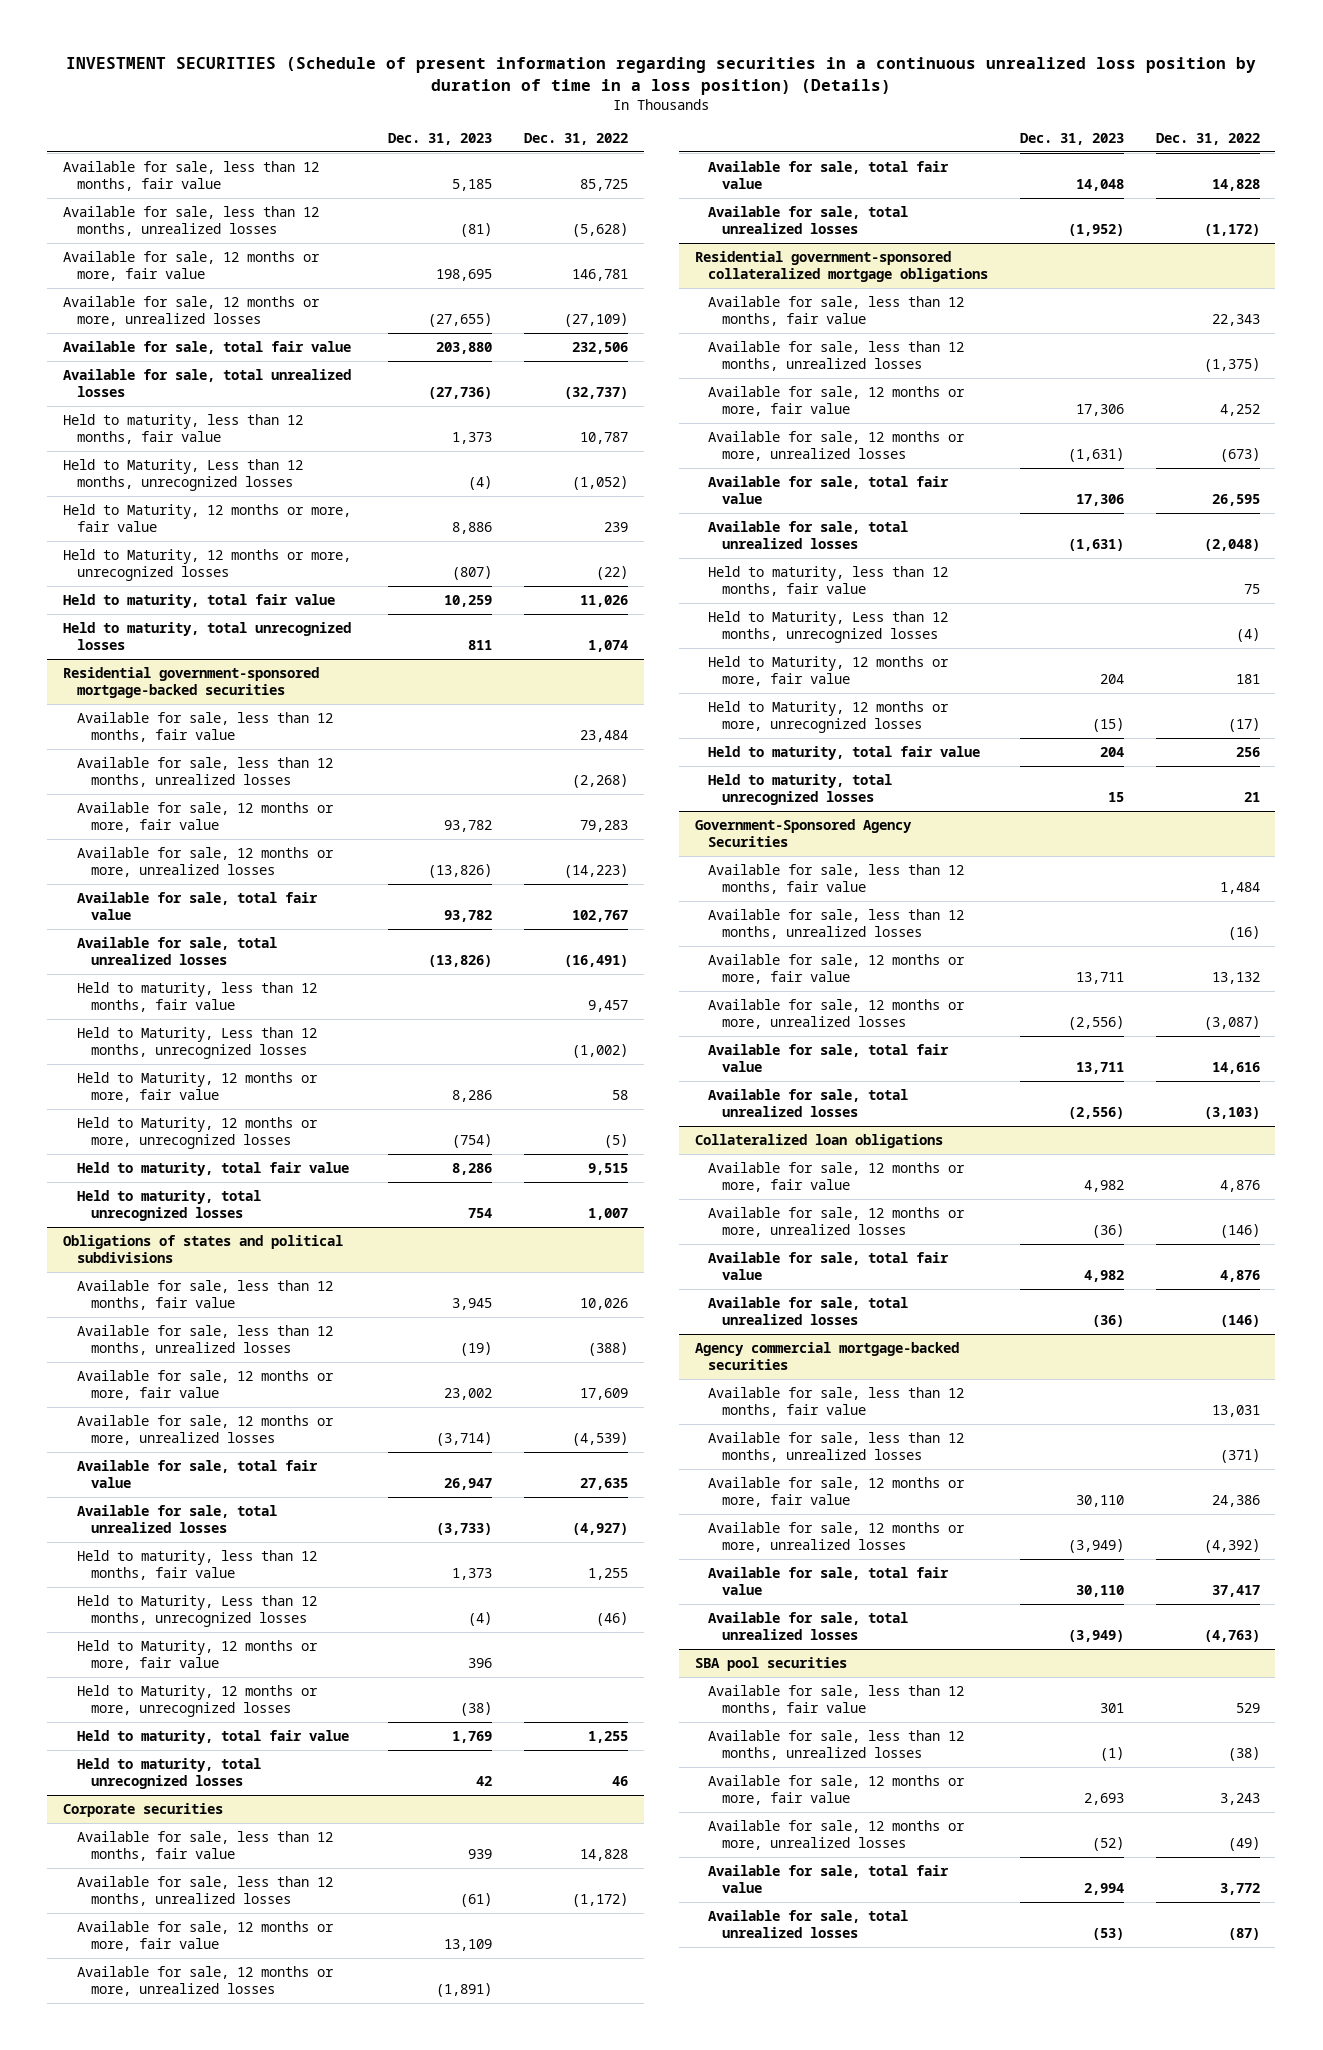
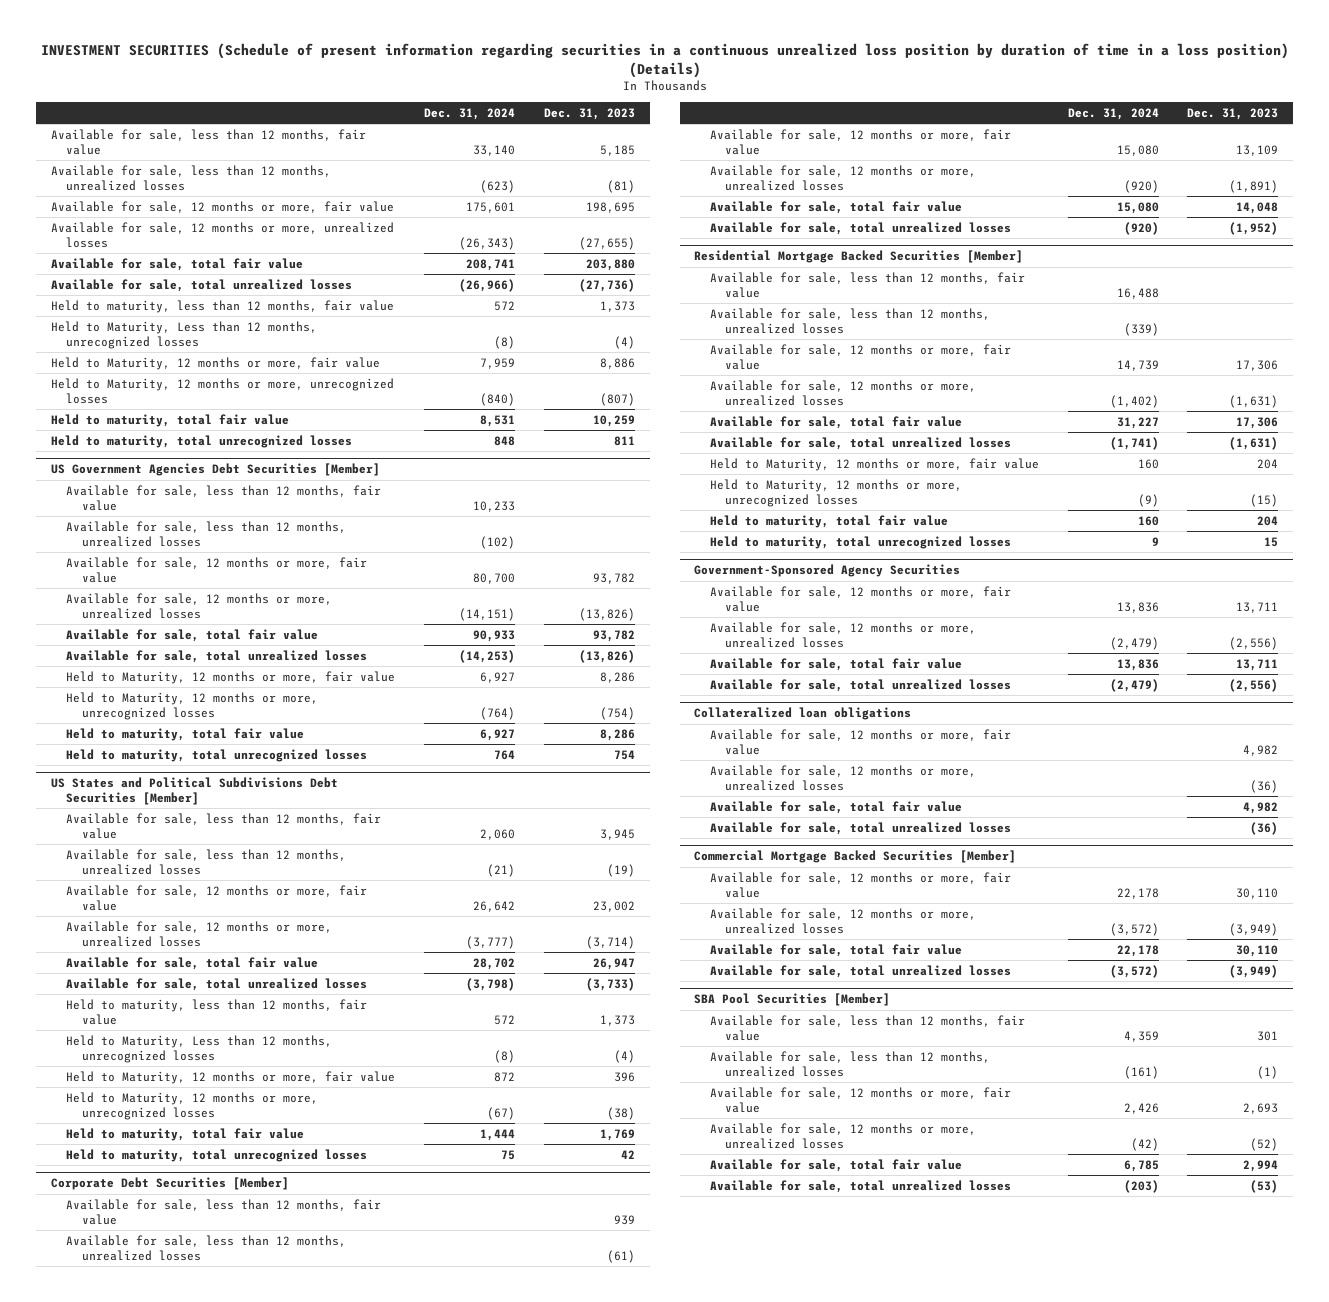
[523,132,628,145] Dec. 31, 2022 -> none
none -> [424,107,516,120] Dec. 31, 2024
[63,666,320,698] Residential government-sponsored mortgage-backed securities -> [50,463,380,477] US Government Agencies Debt Securities [Member]
[76,981,317,1012] Held to maturity, less than 12 months, fair value -> none
[76,1026,317,1059] Held to Maturity, Less than 12 months, unrecognized losses -> none
[63,1234,344,1263] Obligations of states and political subdivisions -> [50,777,338,805] US States and Political Subdivisions Debt Securities [Member]
[63,1802,224,1817] Corporate securities -> [50,1177,289,1191] Corporate Debt Securities [Member]
[694,250,989,282] Residential government-sponsored collateralized mortgage obligations -> [694,250,1024,264] Residential Mortgage Backed Securities [Member]
[708,565,949,596] Held to maturity, less than 12 months, fair value -> none
[708,610,949,643] Held to Maturity, Less than 12 months, unrecognized losses -> none
[708,863,965,894] Available for sale, less than 12 months, fair value -> none
[708,908,965,939] Available for sale, less than 12 months, unrealized losses -> none
[708,1386,965,1417] Available for sale, less than 12 months, fair value -> none
[708,1431,965,1462] Available for sale, less than 12 months, unrealized losses -> none
[694,1341,959,1370] Agency commercial mortgage-backed securities -> [694,850,1017,864] Commercial Mortgage Backed Securities [Member]
[694,1656,847,1671] SBA pool securities -> [694,993,891,1007] SBA Pool Securities [Member]

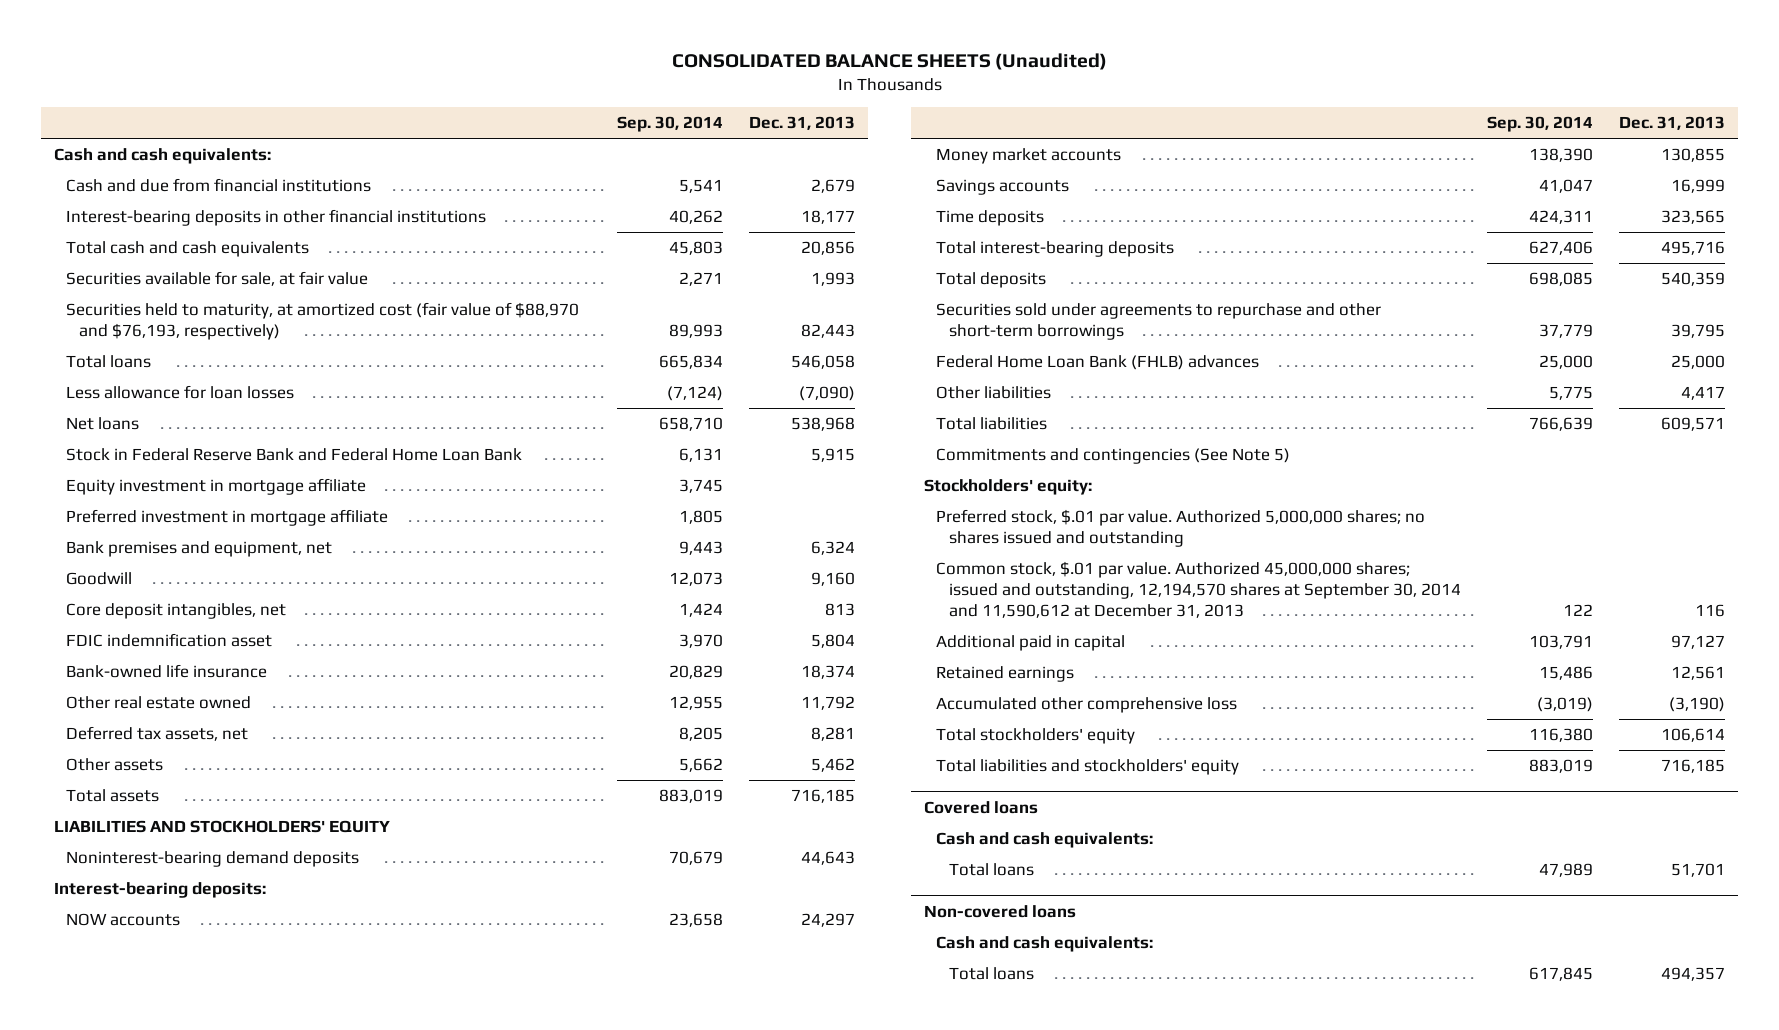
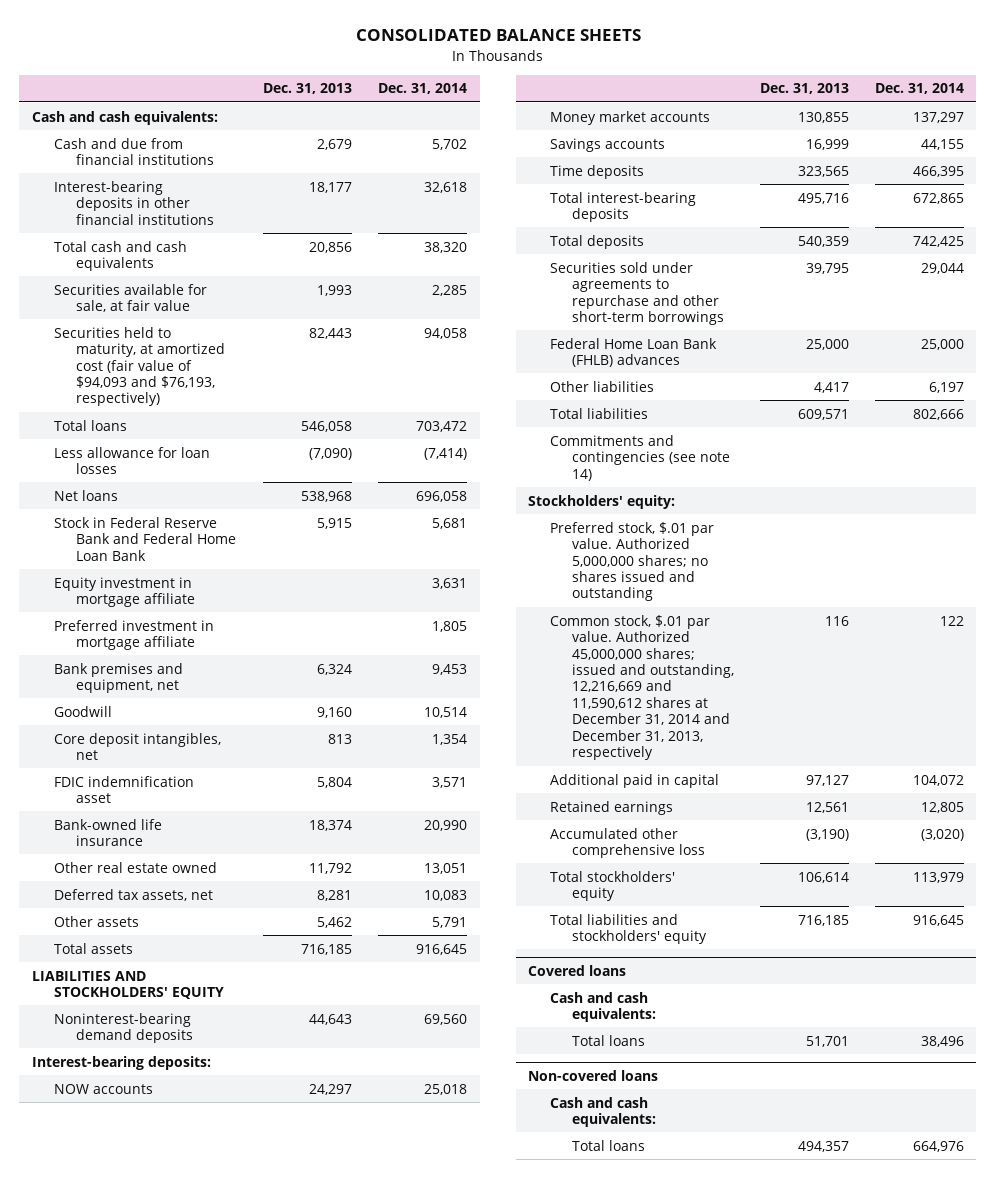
[671,53,1107,71] CONSOLIDATED BALANCE SHEETS (Unaudited) -> [355,29,641,42] CONSOLIDATED BALANCE SHEETS
[616,116,723,133] Sep. 30, 2014 -> none
none -> [378,83,468,95] Dec. 31, 2014
[66,302,580,341] Securities held to maturity, at amortized cost (fair value of $88,970 and $76,193, respectively) -> [53,326,225,407] Securities held to maturity, at amortized cost (fair value of $94,093 and $76,193, respectively)
[936,448,1291,465] Commitments and contingencies (See Note 5) -> [550,434,731,481] Commitments and contingencies (see note 14)
[936,561,1461,619] Common stock, $.01 par value. Authorized 45,000,000 shares; issued and outstanding, 12,194,570 shares at September 30, 2014 and 11,590,612 at December 31, 2013 -> [550,614,735,761] Common stock, $.01 par value. Authorized 45,000,000 shares; issued and outstanding, 12,216,669 and 11,590,612 shares at December 31, 2014 and December 31, 2013, respectively

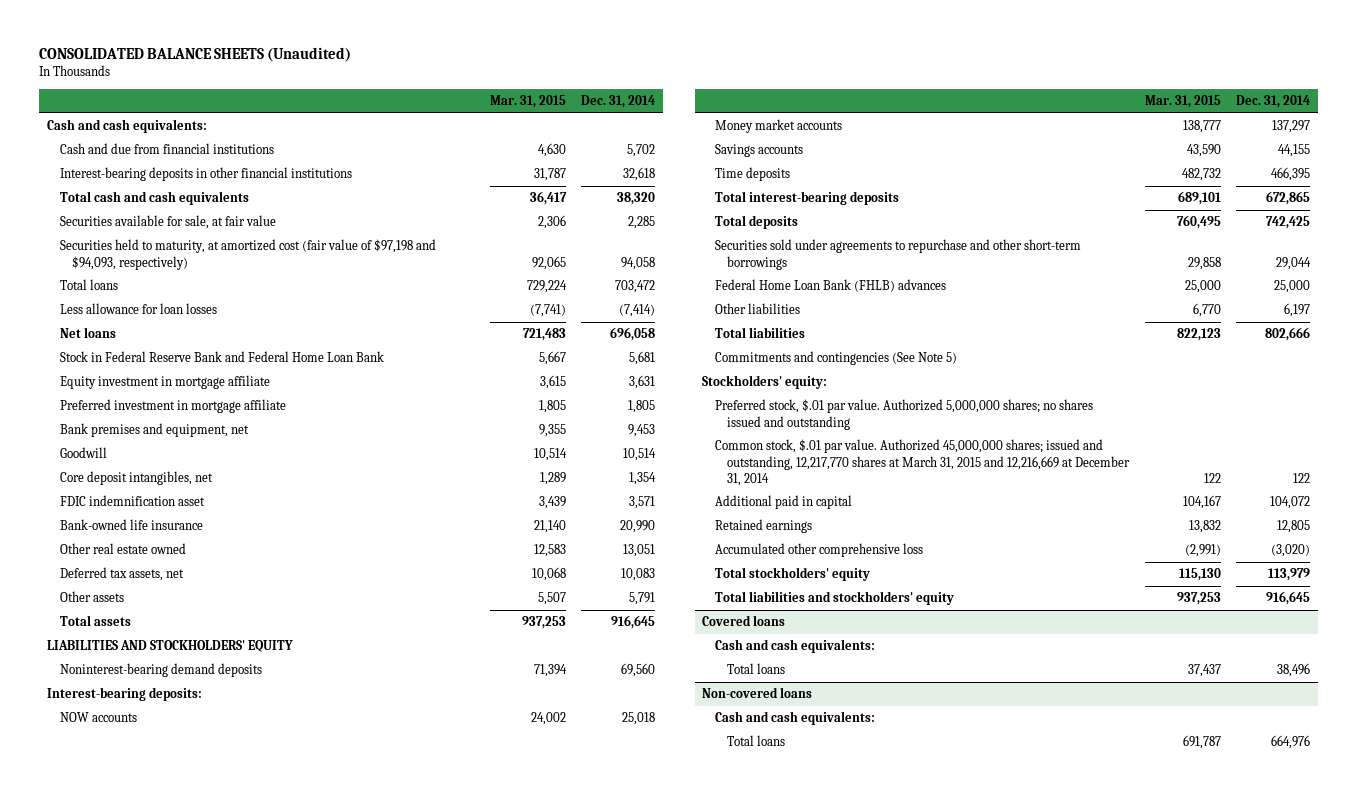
[355,29,641,42] CONSOLIDATED BALANCE SHEETS -> [39,47,352,63] CONSOLIDATED BALANCE SHEETS (Unaudited)
[263,83,353,95] Dec. 31, 2013 -> none
none -> [489,95,566,109] Mar. 31, 2015
[53,326,225,407] Securities held to maturity, at amortized cost (fair value of $94,093 and $76,193, respectively) -> [59,239,436,270] Securities held to maturity, at amortized cost (fair value of $97,198 and $94,093, respectively)
[550,434,731,481] Commitments and contingencies (see note 14) -> [714,351,957,366] Commitments and contingencies (See Note 5)
[550,614,735,761] Common stock, $.01 par value. Authorized 45,000,000 shares; issued and outstanding, 12,216,669 and 11,590,612 shares at December 31, 2014 and December 31, 2013, respectively -> [714,439,1131,486] Common stock, $.01 par value. Authorized 45,000,000 shares; issued and outstanding, 12,217,770 shares at March 31, 2015 and 12,216,669 at December 31, 2014

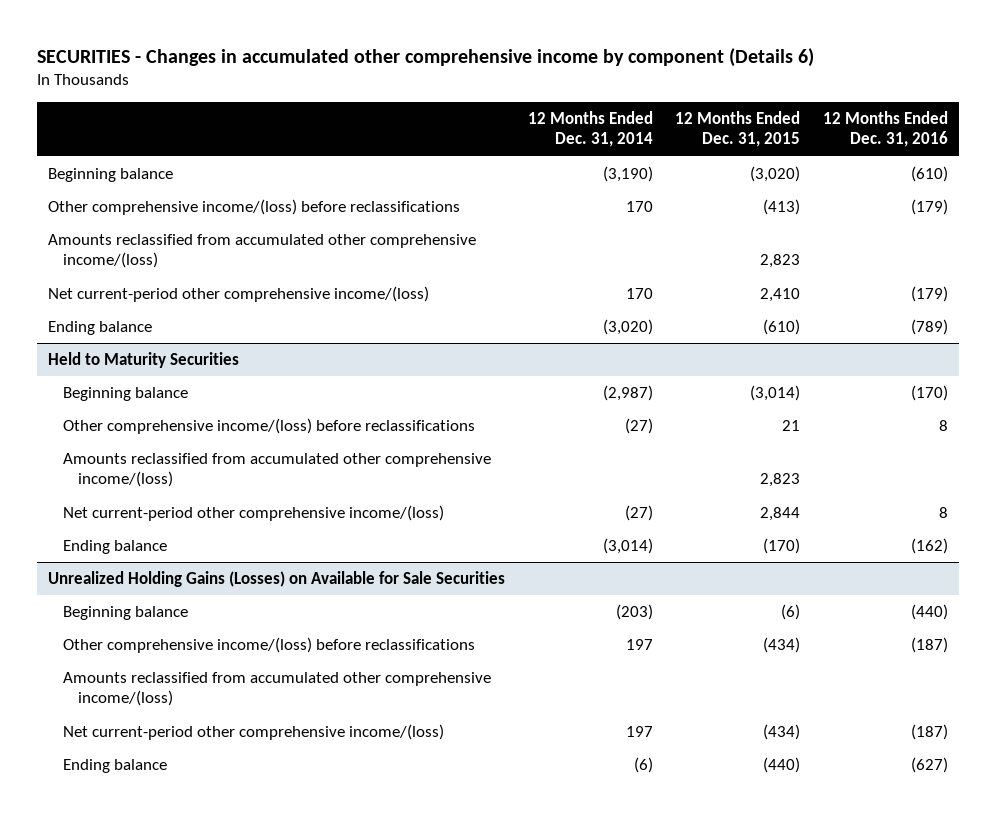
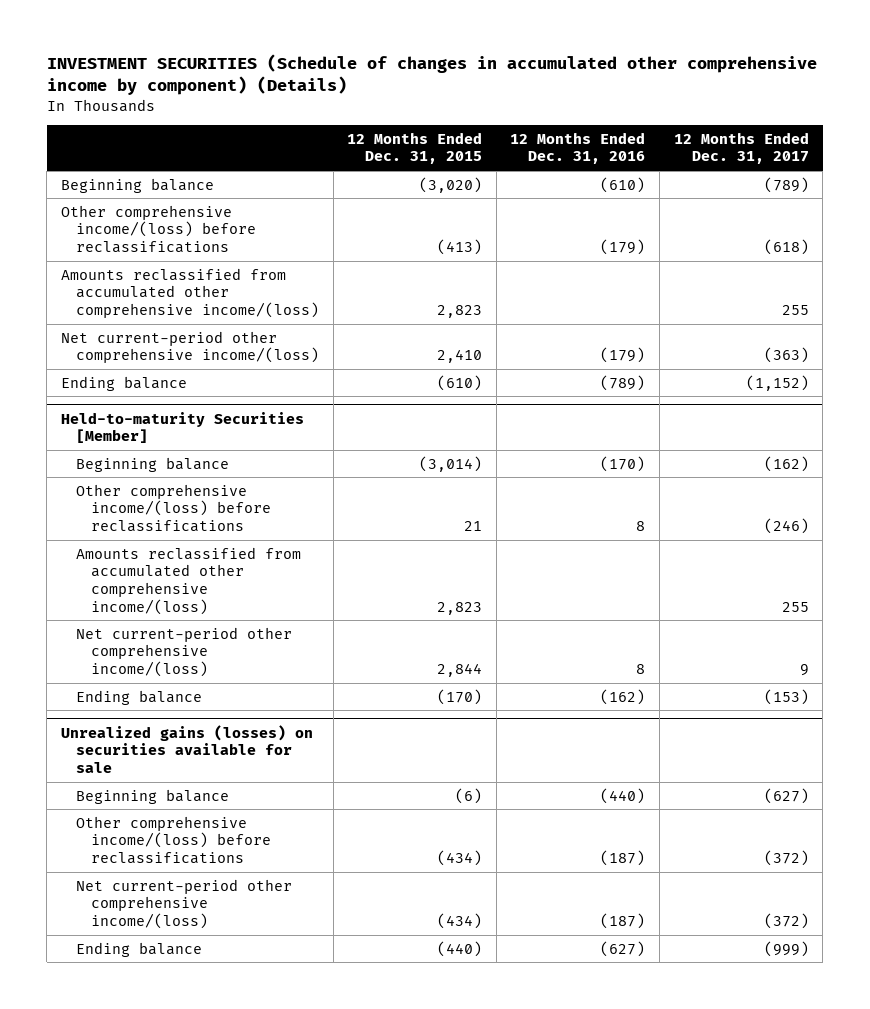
[36,47,814,67] SECURITIES - Changes in accumulated other comprehensive income by component (Details 6) -> [46,53,817,96] INVESTMENT SECURITIES (Schedule of changes in accumulated other comprehensive income by component) (Details)
[527,110,653,148] 12 Months Ended Dec. 31, 2014 -> none
none -> [673,131,809,165] 12 Months Ended Dec. 31, 2017
[47,351,239,368] Held to Maturity Securities -> [60,411,304,444] Held-to-maturity Securities [Member]
[47,570,505,587] Unrealized Holding Gains (Losses) on Available for Sale Securities -> [60,724,313,773] Unrealized gains (losses) on securities available for sale
[62,671,491,707] Amounts reclassified from accumulated other comprehensive income/(loss) -> none

